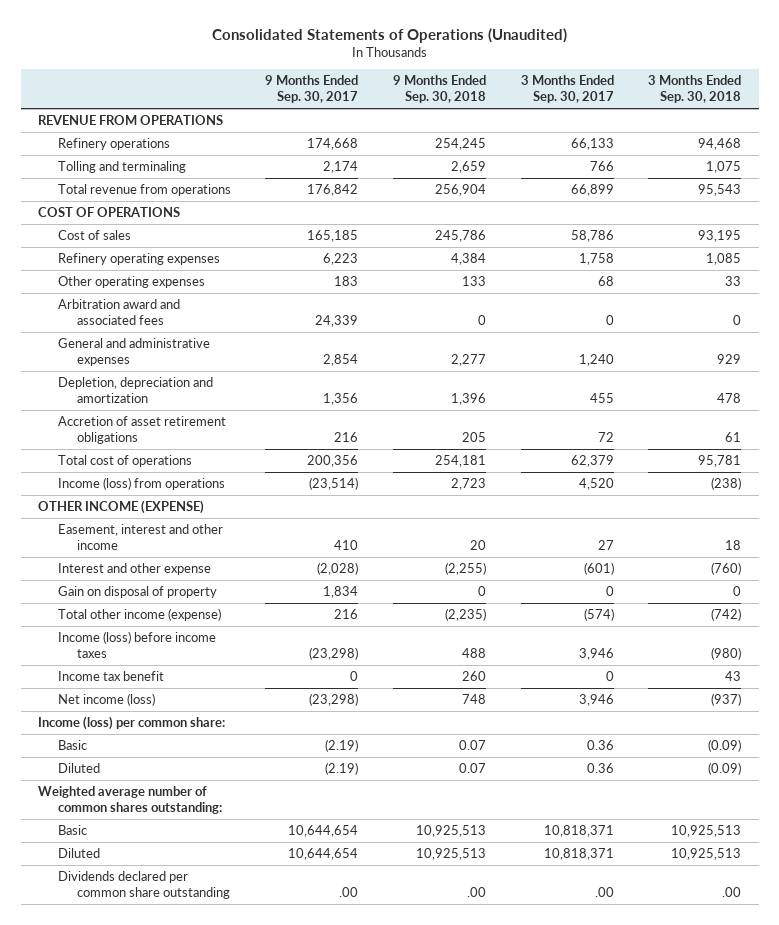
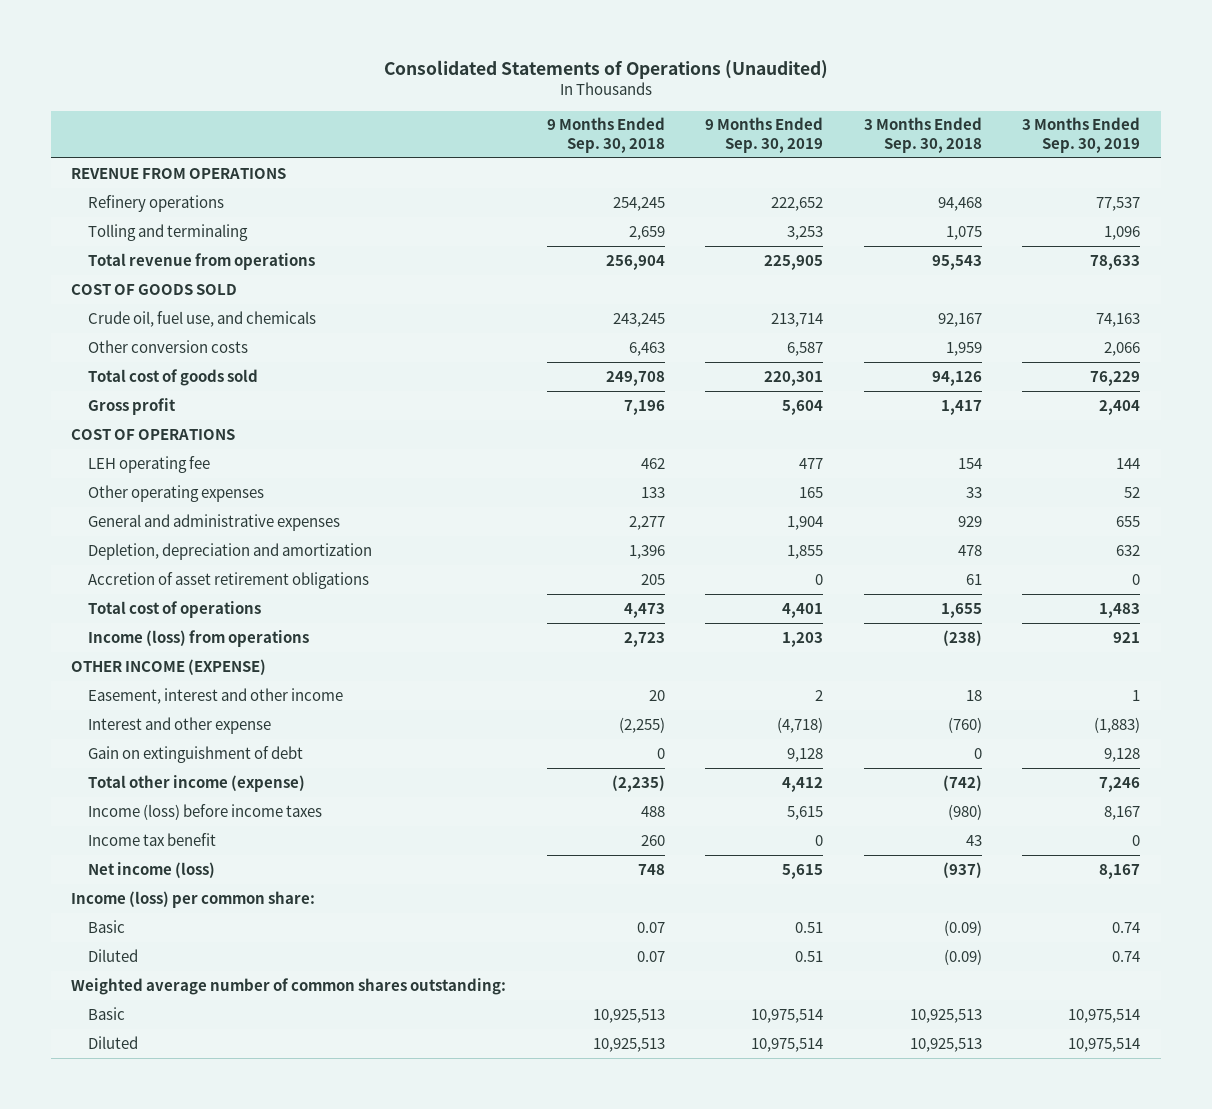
[265,75,359,104] 9 Months Ended Sep. 30, 2017 -> none
[520,75,614,104] 3 Months Ended Sep. 30, 2017 -> none
none -> [705,117,824,153] 9 Months Ended Sep. 30, 2019
none -> [1022,117,1141,153] 3 Months Ended Sep. 30, 2019
none -> [71,283,238,295] COST OF GOODS SOLD
none -> [87,310,316,327] Crude oil, fuel use, and chemicals
none -> [87,339,248,353] Other conversion costs
none -> [87,368,258,386] Total cost of goods sold
none -> [87,397,176,415] Gross profit
[57,230,131,241] Cost of sales -> none
[57,253,220,266] Refinery operating expenses -> none
none -> [87,455,210,473] LEH operating fee
[57,299,180,325] Arbitration award and associated fees -> none
[434,455,486,468] 254,181 -> [623,602,665,618] 4,473
[698,455,742,468] 95,781 -> [940,602,982,618] 1,655
[57,586,217,599] Gain on disposal of property -> none
none -> [87,745,303,763] Gain on extinguishment of debt
[57,871,231,899] Dividends declared per common share outstanding -> none

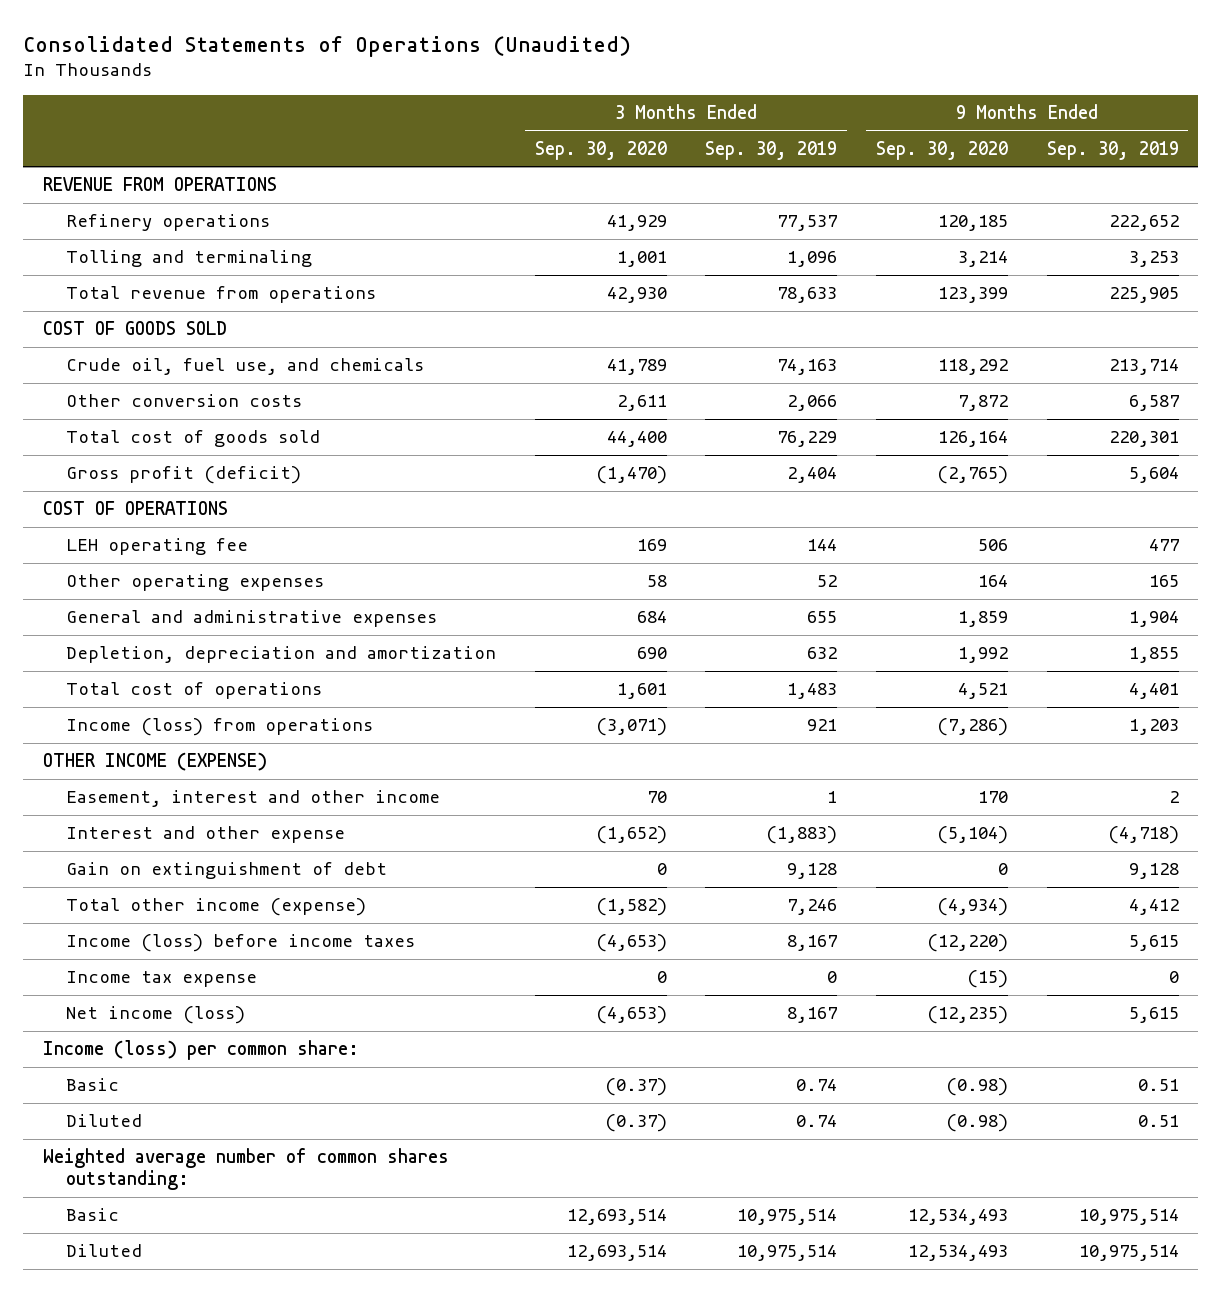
[546,117,665,153] 9 Months Ended Sep. 30, 2018 -> none
[863,117,982,153] 3 Months Ended Sep. 30, 2018 -> none
none -> [534,140,667,160] Sep. 30, 2020
none -> [875,140,1008,160] Sep. 30, 2020
[87,397,176,415] Gross profit -> [66,466,302,485] Gross profit (deficit)
[87,571,369,589] Accretion of asset retirement obligations -> none
[87,832,216,846] Income tax benefit -> [66,971,258,988] Income tax expense

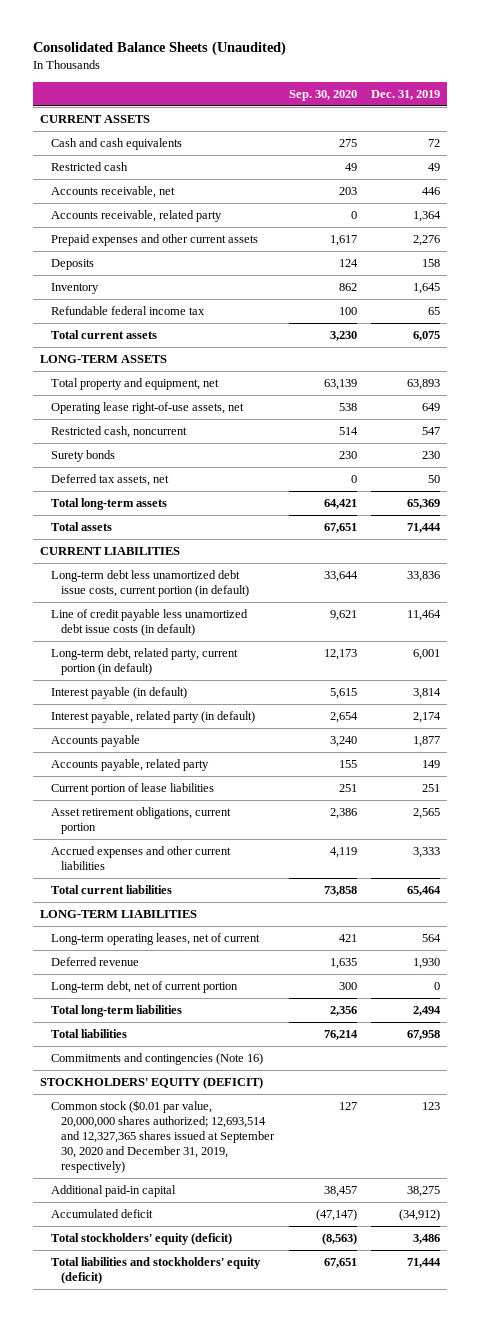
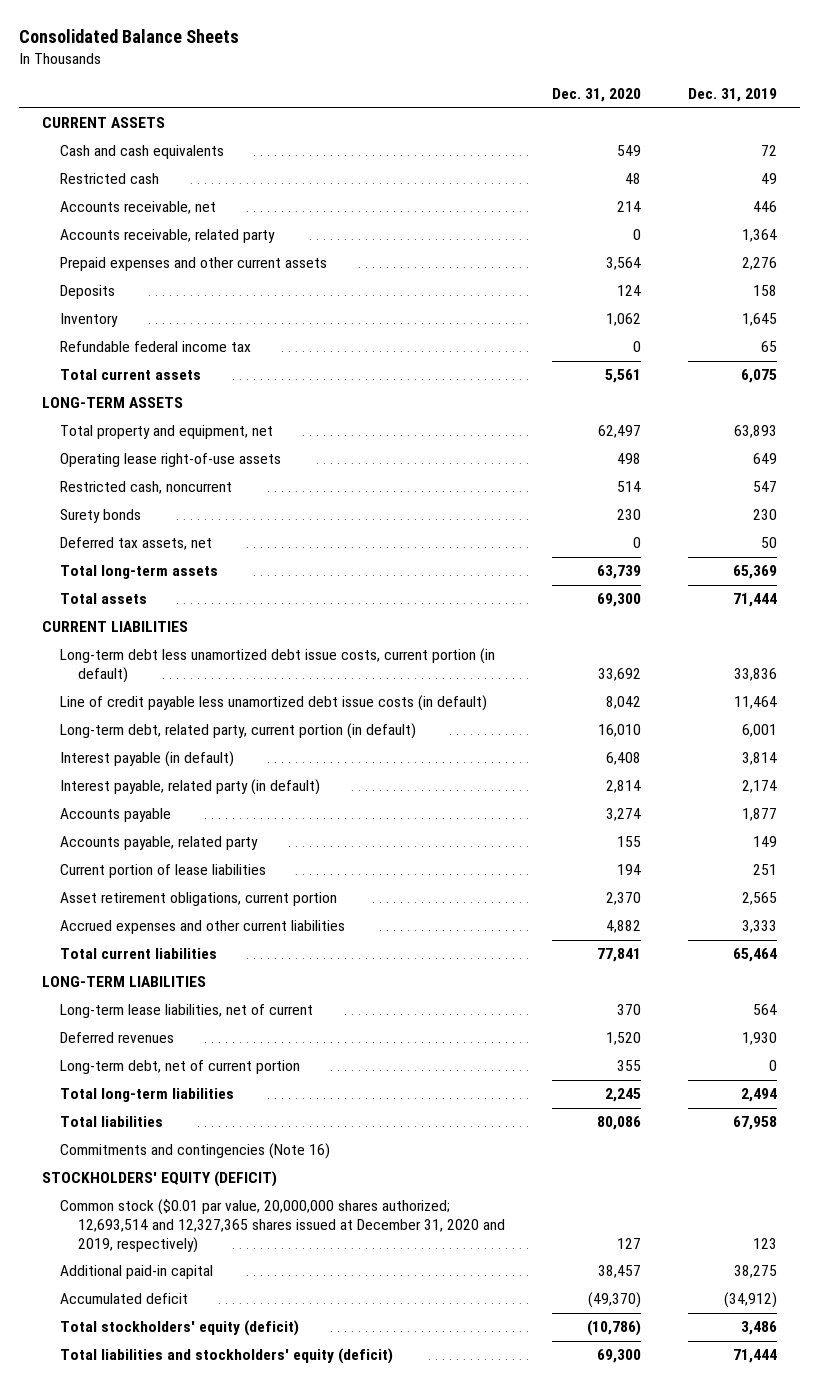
[32,41,286,57] Consolidated Balance Sheets (Unaudited) -> [18,29,239,44] Consolidated Balance Sheets
[288,89,357,101] Sep. 30, 2020 -> none
none -> [552,88,642,103] Dec. 31, 2020
[50,402,244,415] Operating lease right-of-use assets, net -> [60,453,282,468] Operating lease right-of-use assets
[50,933,260,946] Long-term operating leases, net of current -> [60,1004,314,1019] Long-term lease liabilities, net of current
[50,957,139,967] Deferred revenue -> [60,1032,175,1044] Deferred revenues
[50,1100,276,1173] Common stock ($0.01 par value, 20,000,000 shares authorized; 12,693,514 and 12,327,365 shares issued at September 30, 2020 and December 31, 2019, respectively) -> [60,1199,506,1253] Common stock ($0.01 par value, 20,000,000 shares authorized; 12,693,514 and 12,327,365 shares issued at December 31, 2020 and 2019, respectively)

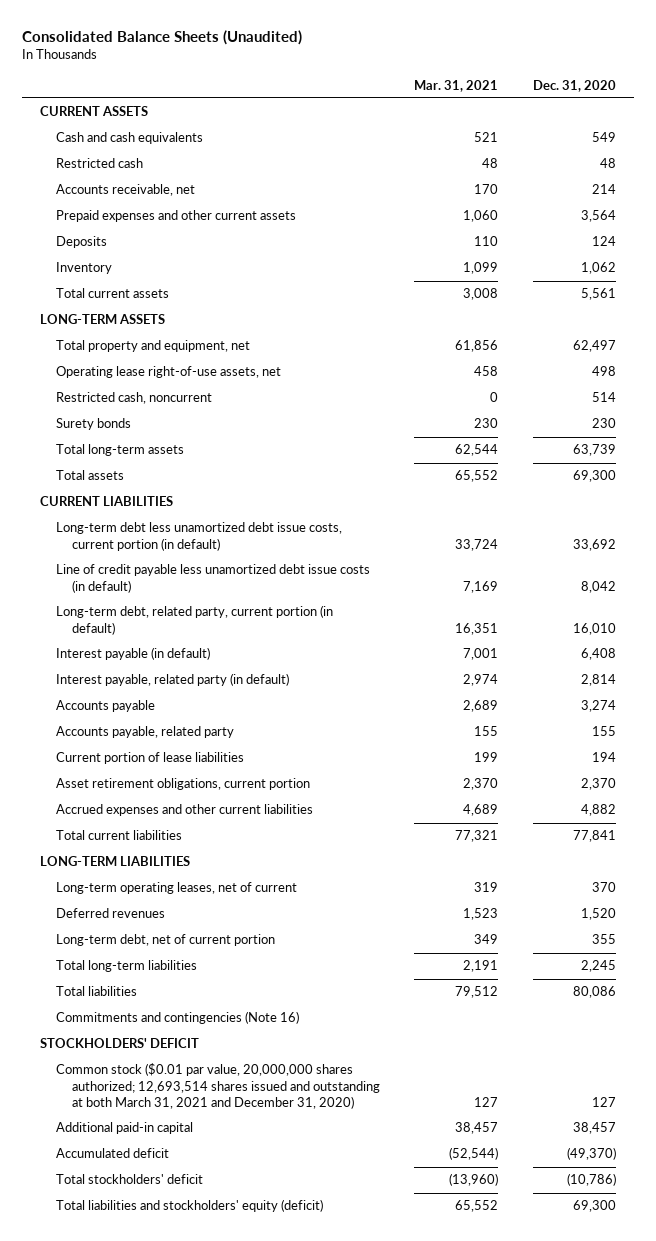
[18,29,239,44] Consolidated Balance Sheets -> [22,30,303,46] Consolidated Balance Sheets (Unaudited)
[687,88,777,103] Dec. 31, 2019 -> none
none -> [414,79,499,92] Mar. 31, 2021
[60,229,276,244] Accounts receivable, related party -> none
[60,341,252,353] Refundable federal income tax -> none
[60,453,282,468] Operating lease right-of-use assets -> [55,366,281,379] Operating lease right-of-use assets, net
[60,537,213,551] Deferred tax assets, net -> none
[60,1004,314,1019] Long-term lease liabilities, net of current -> [55,882,297,895] Long-term operating leases, net of current
[42,1171,278,1188] STOCKHOLDERS' EQUITY (DEFICIT) -> [39,1038,199,1049] STOCKHOLDERS' DEFICIT
[60,1199,506,1253] Common stock ($0.01 par value, 20,000,000 shares authorized; 12,693,514 and 12,327,365 shares issued at December 31, 2020 and 2019, respectively) -> [55,1063,380,1109] Common stock ($0.01 par value, 20,000,000 shares authorized; 12,693,514 shares issued and outstanding at both March 31, 2021 and December 31, 2020)
[60,1320,300,1337] Total stockholders' equity (deficit) -> [55,1174,203,1185] Total stockholders' deficit

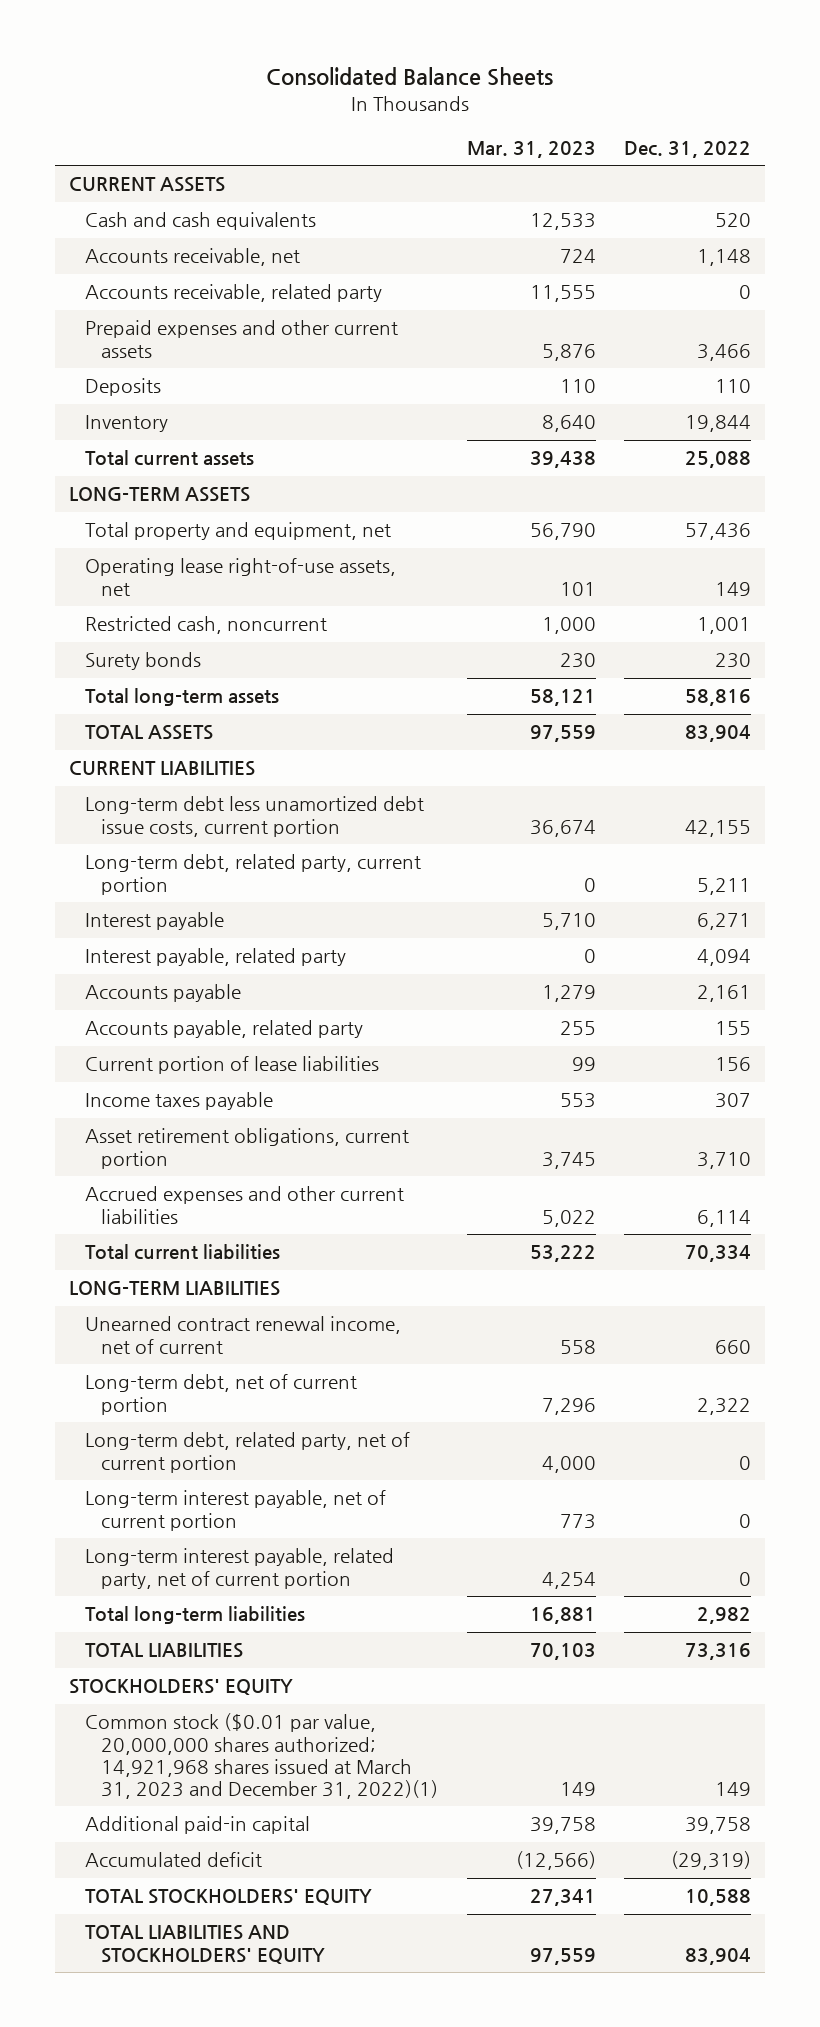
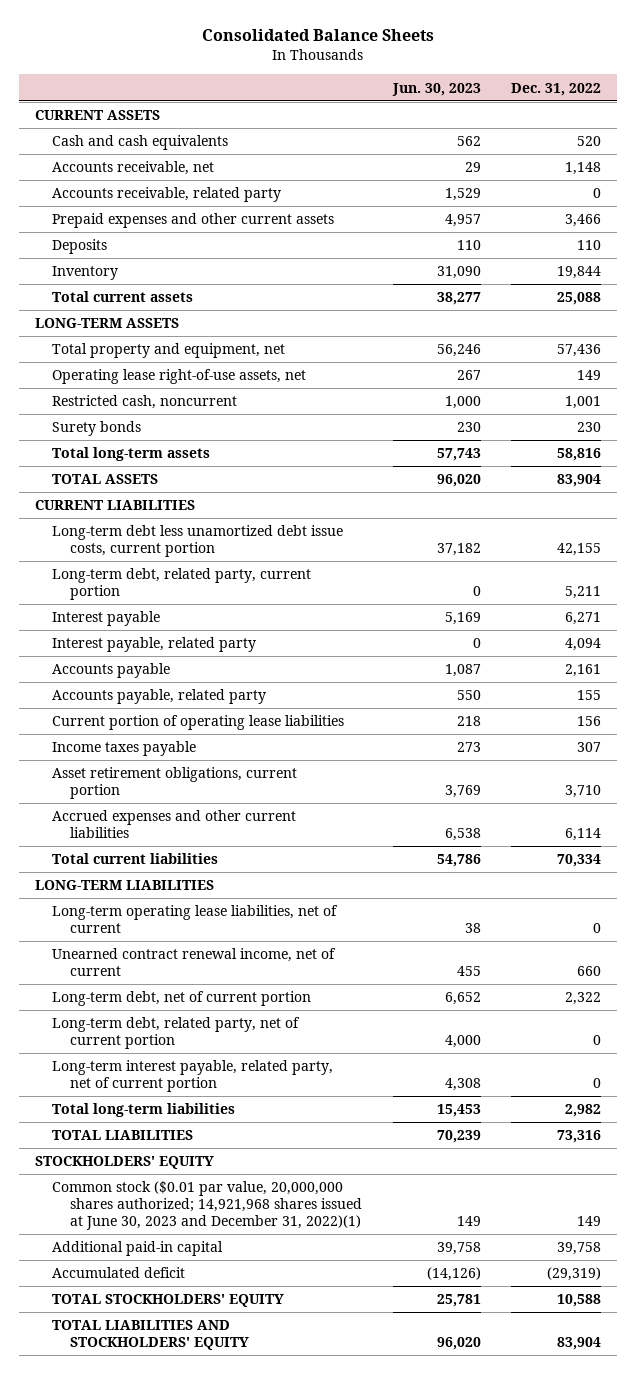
[466,140,596,158] Mar. 31, 2023 -> none
none -> [391,82,481,96] Jun. 30, 2023
[85,1056,380,1075] Current portion of lease liabilities -> [52,715,345,731] Current portion of operating lease liabilities
none -> [52,905,339,934] Long-term operating lease liabilities, net of current
[85,1490,387,1531] Long-term interest payable, net of current portion -> none
[85,1713,439,1800] Common stock ($0.01 par value, 20,000,000 shares authorized; 14,921,968 shares issued at March 31, 2023 and December 31, 2022)(1) -> [52,1181,363,1231] Common stock ($0.01 par value, 20,000,000 shares authorized; 14,921,968 shares issued at June 30, 2023 and December 31, 2022)(1)

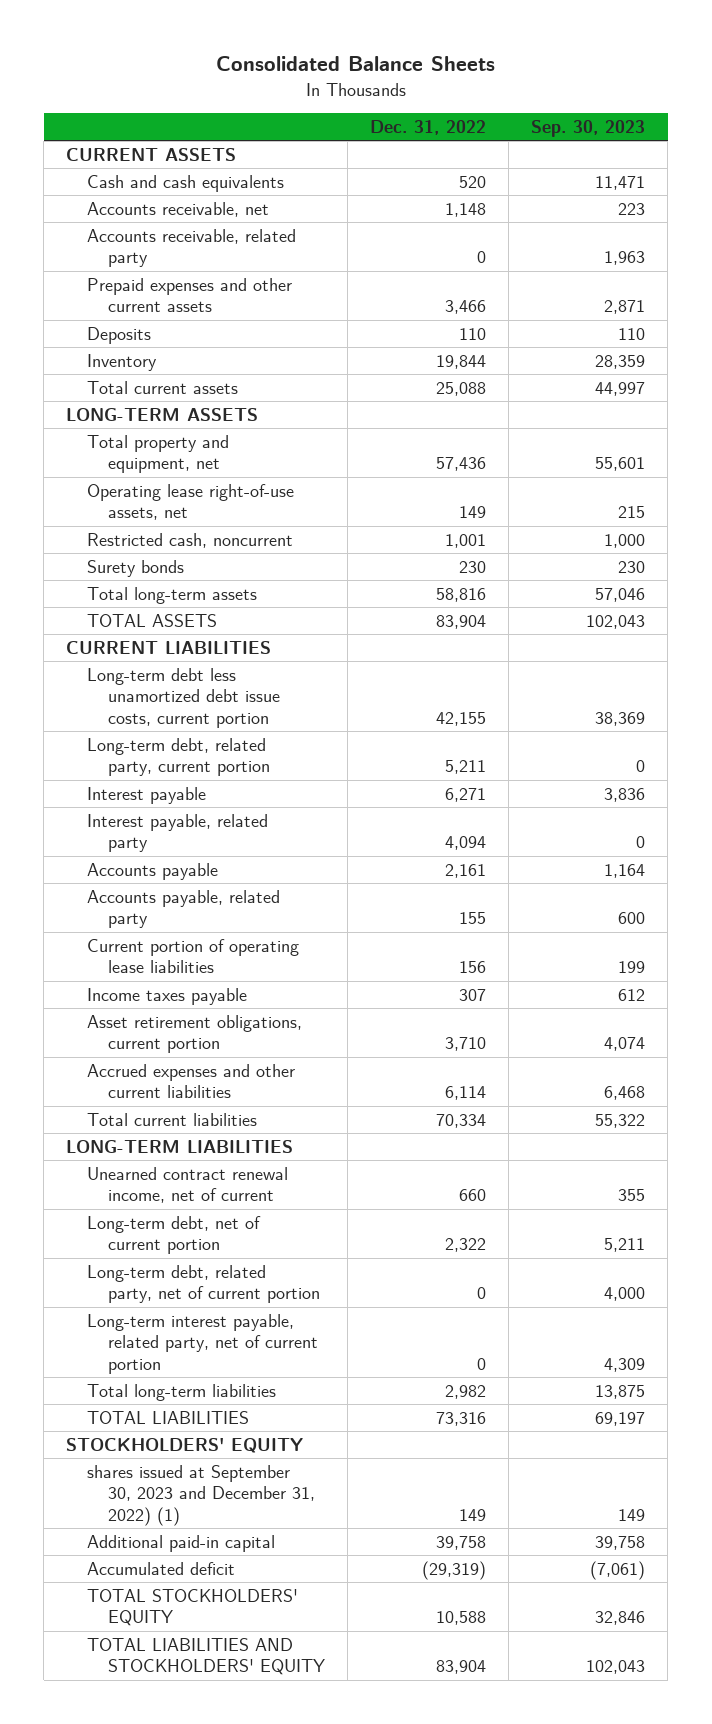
[391,82,481,96] Jun. 30, 2023 -> none
none -> [531,120,646,138] Sep. 30, 2023
[52,905,339,934] Long-term operating lease liabilities, net of current -> none
[52,1181,363,1231] Common stock ($0.01 par value, 20,000,000 shares authorized; 14,921,968 shares issued at June 30, 2023 and December 31, 2022)(1) -> [87,1464,315,1527] shares issued at September 30, 2023 and December 31, 2022) (1)

